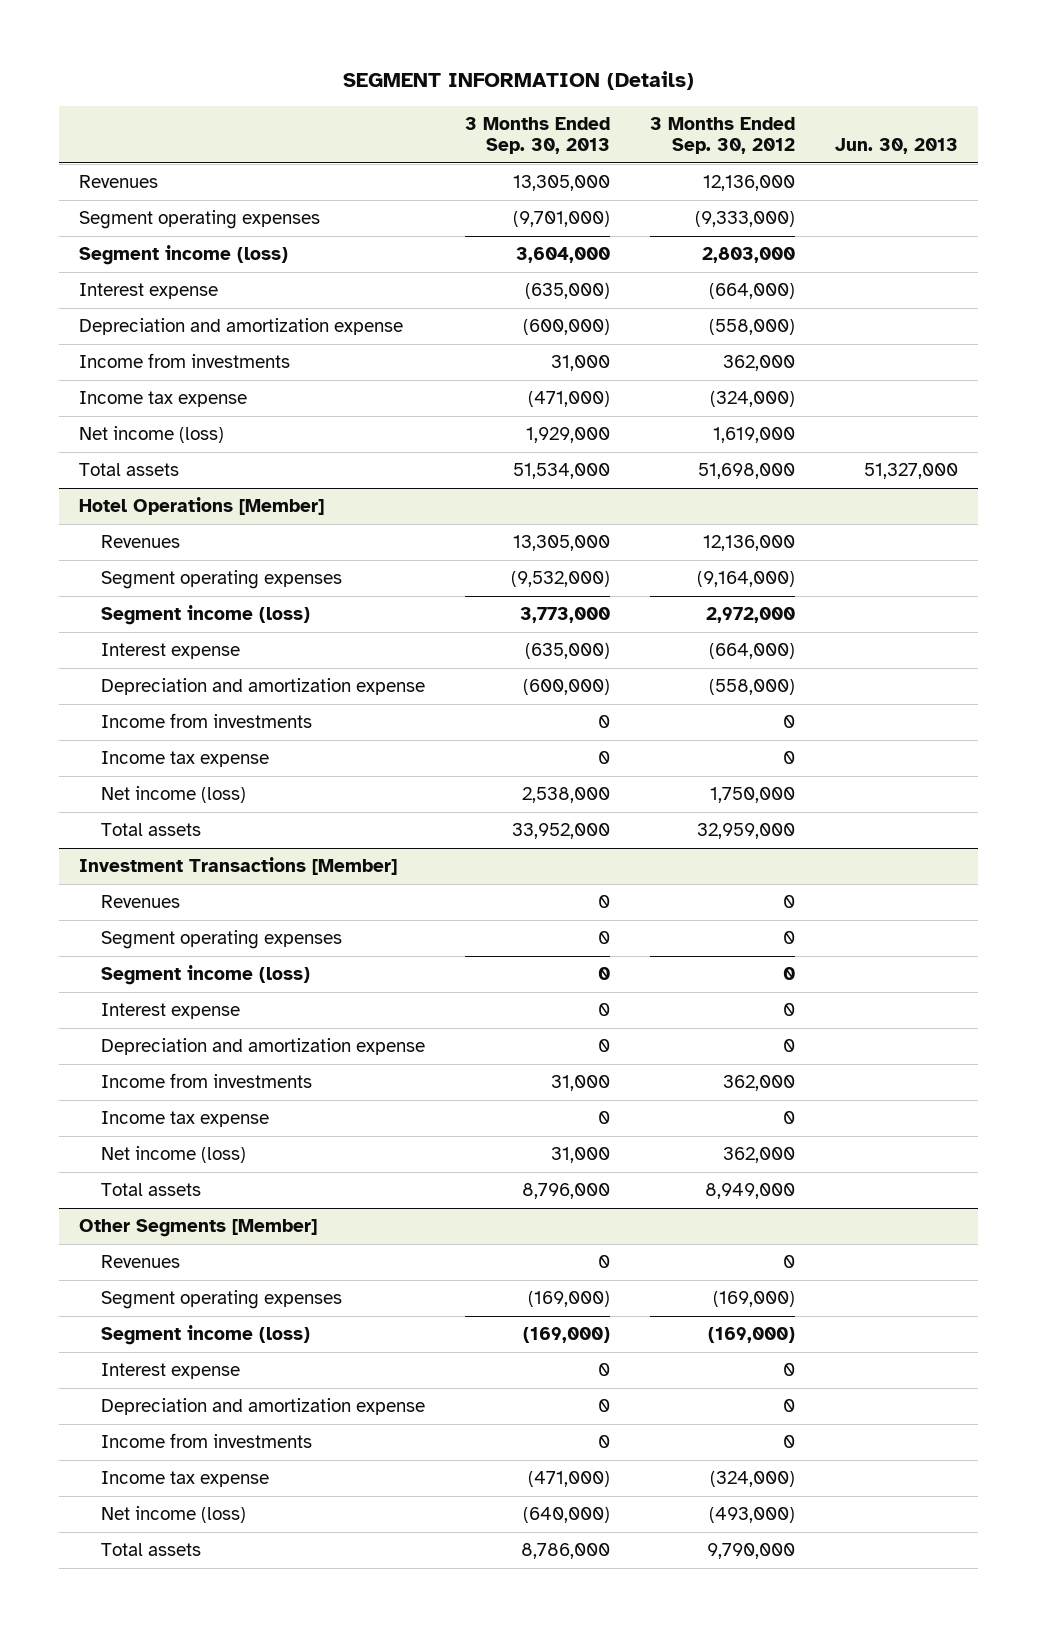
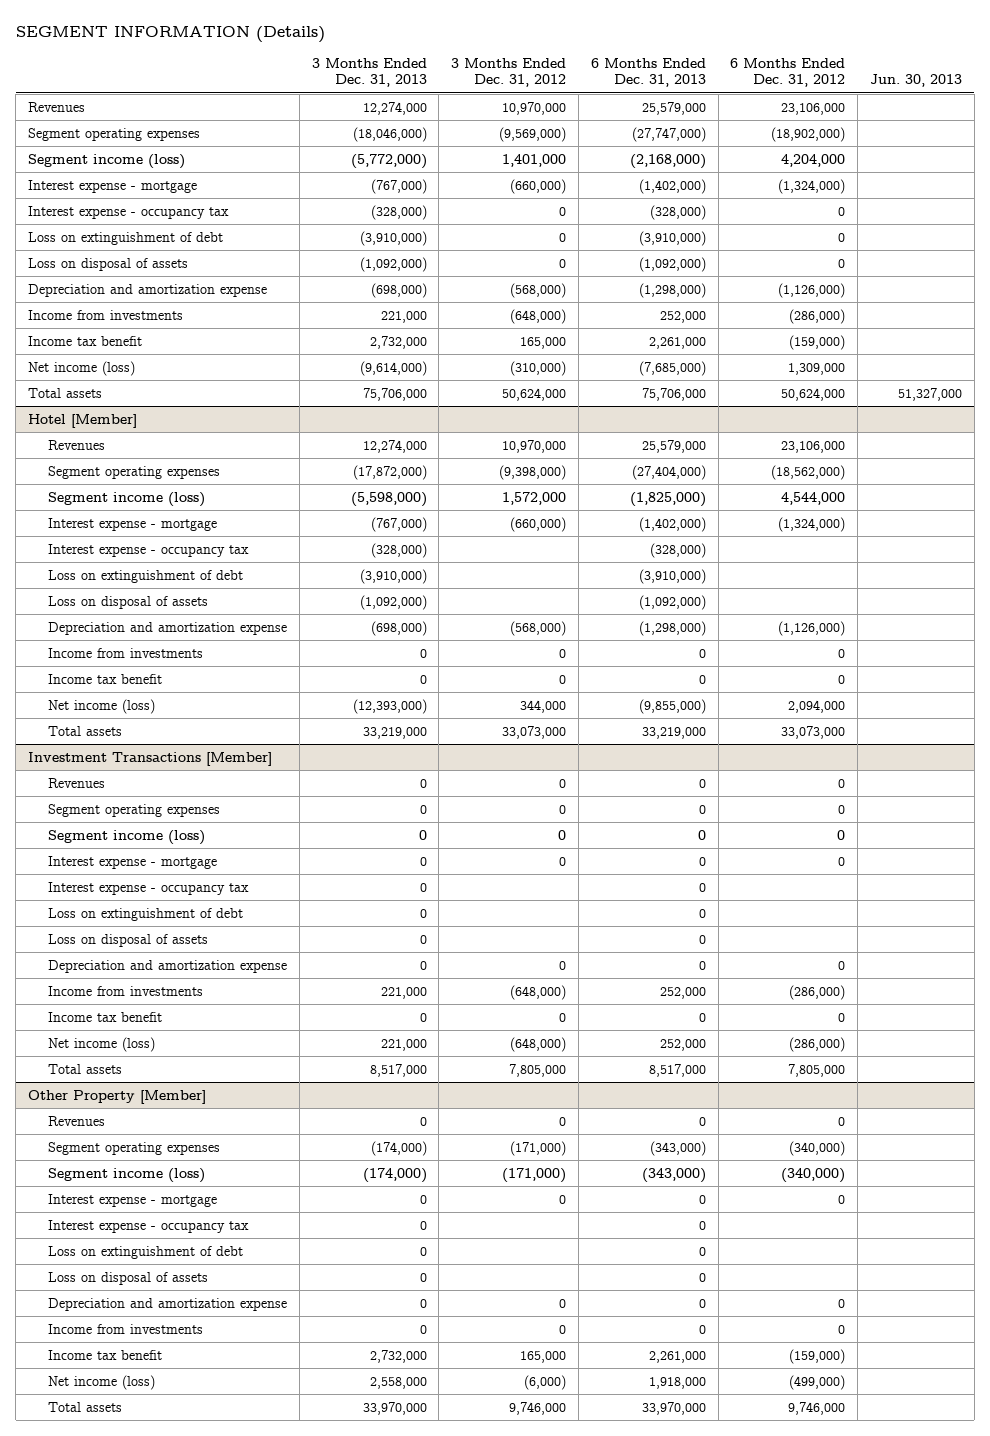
[465,116,611,155] 3 Months Ended Sep. 30, 2013 -> none
[650,116,796,155] 3 Months Ended Sep. 30, 2012 -> none
none -> [311,57,427,88] 3 Months Ended Dec. 31, 2013
none -> [451,57,567,88] 3 Months Ended Dec. 31, 2012
none -> [590,57,706,88] 6 Months Ended Dec. 31, 2013
none -> [730,57,846,88] 6 Months Ended Dec. 31, 2012
[78,283,218,300] Interest expense -> [27,179,197,193] Interest expense - mortgage
none -> [27,205,229,219] Interest expense - occupancy tax
none -> [27,231,223,245] Loss on extinguishment of debt
none -> [27,257,188,271] Loss on disposal of assets
[78,391,247,408] Income tax expense -> [27,335,142,346] Income tax benefit
[78,497,324,516] Hotel Operations [Member] -> [27,413,137,428] Hotel [Member]
[101,643,241,660] Interest expense -> [48,517,218,531] Interest expense - mortgage
none -> [48,543,250,557] Interest expense - occupancy tax
none -> [48,569,244,583] Loss on extinguishment of debt
none -> [48,595,209,609] Loss on disposal of assets
[101,751,270,768] Income tax expense -> [48,673,163,684] Income tax benefit
[101,1003,241,1020] Interest expense -> [48,855,218,869] Interest expense - mortgage
none -> [48,881,250,895] Interest expense - occupancy tax
none -> [48,907,244,921] Loss on extinguishment of debt
none -> [48,933,209,947] Loss on disposal of assets
[101,1111,270,1128] Income tax expense -> [48,1011,163,1022] Income tax benefit
[78,1219,317,1238] Other Segments [Member] -> none
[101,1255,181,1269] Revenues -> none
[101,1290,343,1310] Segment operating expenses -> none
[101,1325,311,1346] Segment income (loss) -> none
[101,1363,241,1380] Interest expense -> none
[101,1398,426,1416] Depreciation and amortization expense -> none
[101,1433,313,1449] Income from investments -> none
[101,1471,270,1488] Income tax expense -> none
[101,1506,247,1524] Net income (loss) -> none
[101,1543,202,1557] Total assets -> none
none -> [27,1089,206,1104] Other Property [Member]
none -> [48,1115,106,1126] Revenues
none -> [48,1141,221,1155] Segment operating expenses
none -> [48,1167,206,1183] Segment income (loss)
none -> [48,1193,218,1207] Interest expense - mortgage
none -> [48,1219,250,1233] Interest expense - occupancy tax
none -> [48,1245,244,1259] Loss on extinguishment of debt
none -> [48,1271,209,1285] Loss on disposal of assets
none -> [48,1297,288,1311] Depreciation and amortization expense
none -> [48,1323,204,1334] Income from investments
none -> [48,1349,163,1360] Income tax benefit
none -> [48,1374,156,1390] Net income (loss)
none -> [48,1401,123,1412] Total assets

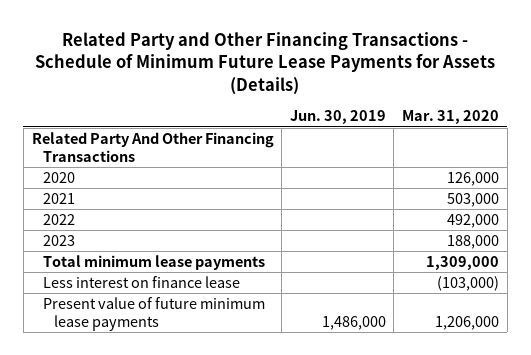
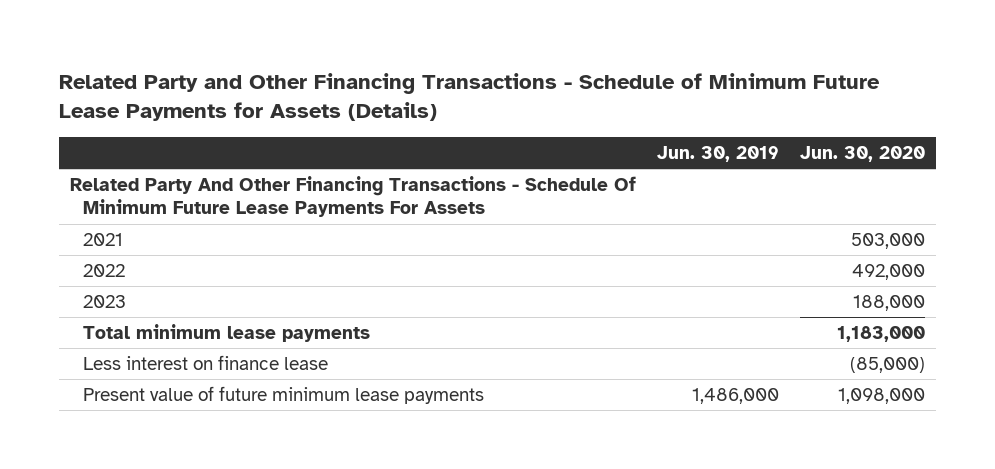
[402,110,500,125] Mar. 31, 2020 -> none
none -> [800,145,926,162] Jun. 30, 2020
[42,171,75,183] 2020 -> none
[31,131,274,162] Related Party And Other Financing Transactions -> [69,176,636,218] Related Party And Other Financing Transactions - Schedule Of Minimum Future Lease Payments For Assets

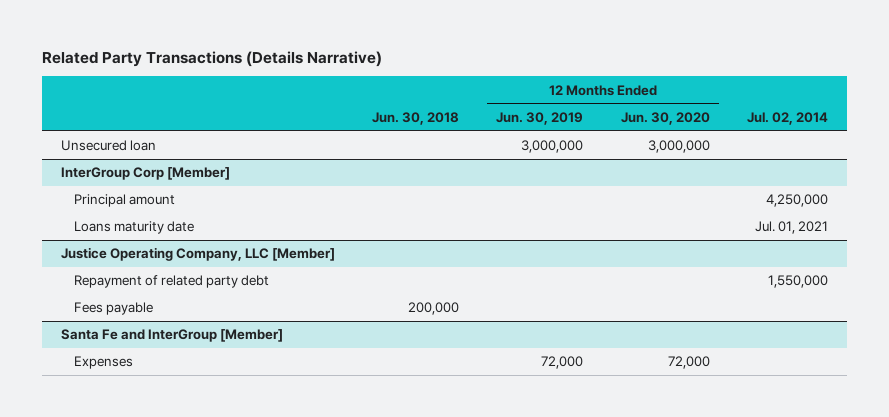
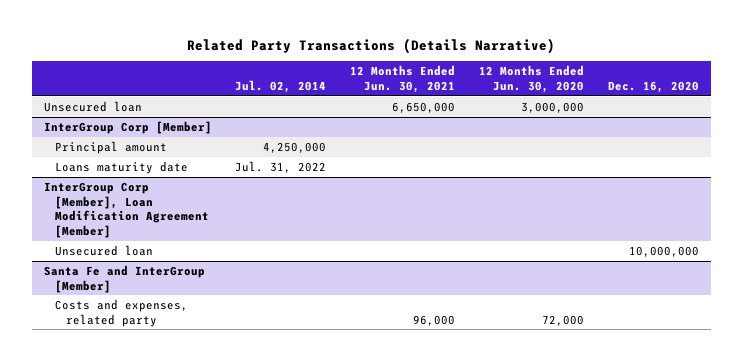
[372,111,460,125] Jun. 30, 2018 -> none
[496,111,584,125] Jun. 30, 2019 -> none
none -> [350,65,456,94] 12 Months Ended Jun. 30, 2021
none -> [608,81,700,94] Dec. 16, 2020
[60,247,335,262] Justice Operating Company, LLC [Member] -> none
[74,275,270,289] Repayment of related party debt -> none
[74,302,154,316] Fees payable -> none
[755,221,829,235] Jul. 01, 2021 -> [235,160,327,173] Jul. 31, 2022
none -> [43,181,210,238] InterGroup Corp [Member], Loan Modification Agreement [Member]
none -> [55,244,154,256] Unsecured loan
[74,356,134,370] Expenses -> [55,298,189,327] Costs and expenses, related party

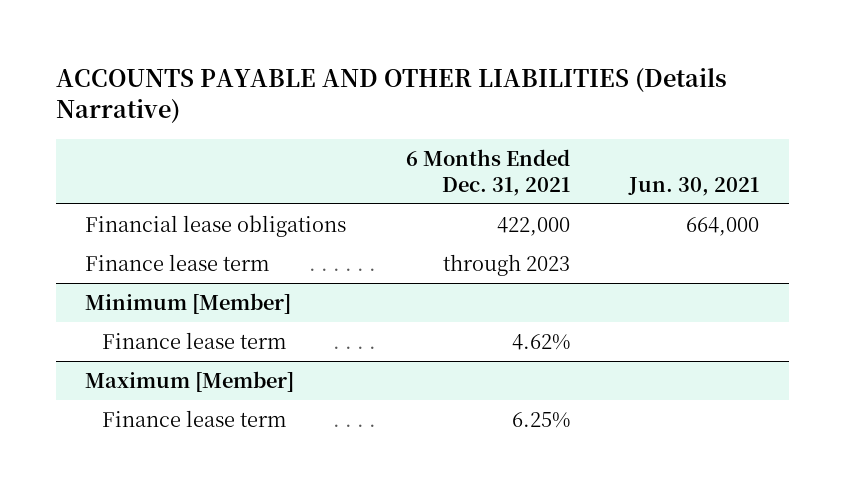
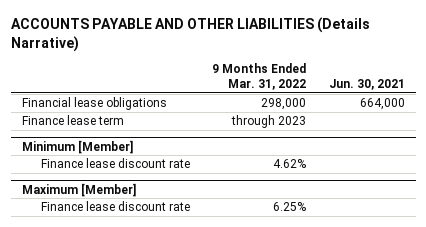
[405,148,570,196] 6 Months Ended Dec. 31, 2021 -> none
none -> [212,63,307,91] 9 Months Ended Mar. 31, 2022
[102,332,287,350] Finance lease term -> [40,158,190,169] Finance lease discount rate
[102,410,287,428] Finance lease term -> [40,201,190,212] Finance lease discount rate

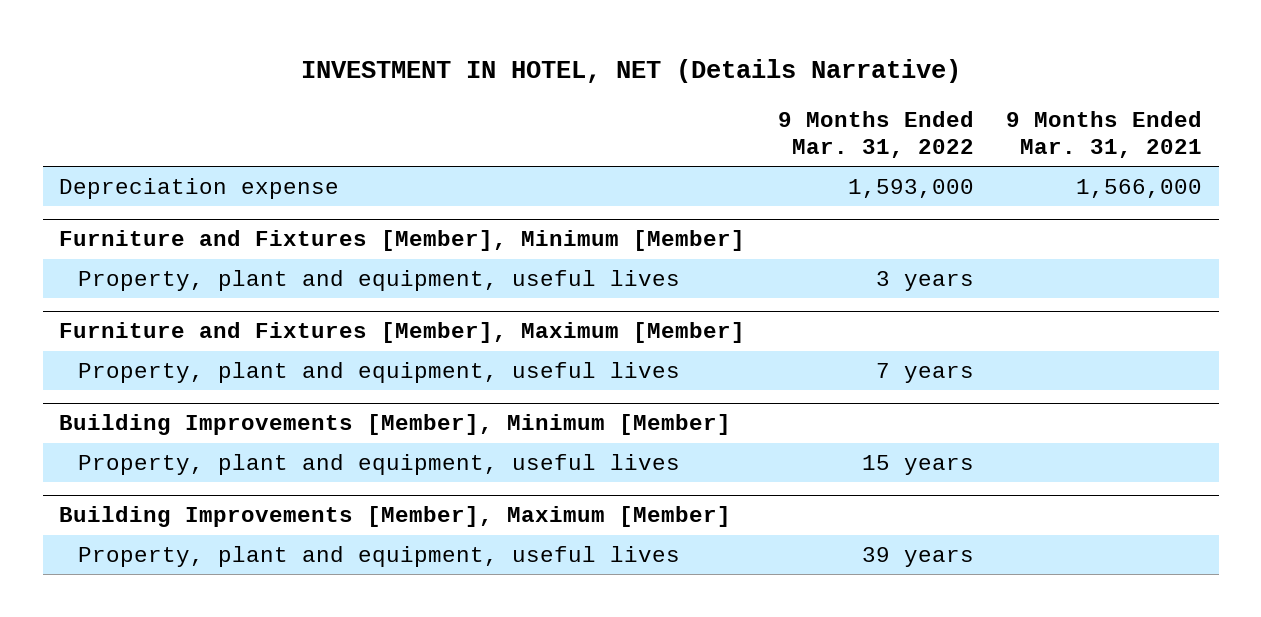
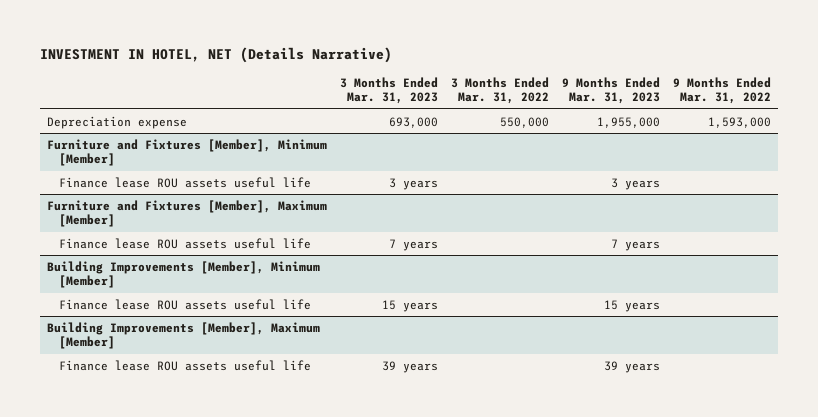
[1006,110,1203,158] 9 Months Ended Mar. 31, 2021 -> none
none -> [339,76,438,105] 3 Months Ended Mar. 31, 2023
none -> [450,76,549,105] 3 Months Ended Mar. 31, 2022
none -> [562,76,661,105] 9 Months Ended Mar. 31, 2023
[77,269,680,291] Property, plant and equipment, useful lives -> none
none -> [58,176,311,188] Finance lease ROU assets useful life
[77,361,680,383] Property, plant and equipment, useful lives -> none
none -> [58,237,311,249] Finance lease ROU assets useful life
[77,453,680,475] Property, plant and equipment, useful lives -> none
none -> [58,298,311,310] Finance lease ROU assets useful life
[77,545,680,567] Property, plant and equipment, useful lives -> none
none -> [58,359,311,371] Finance lease ROU assets useful life

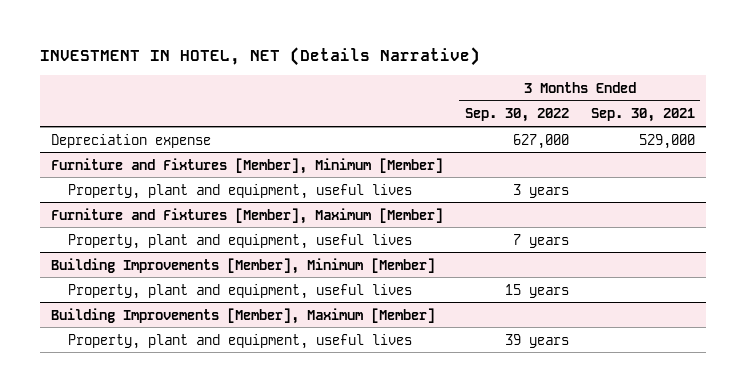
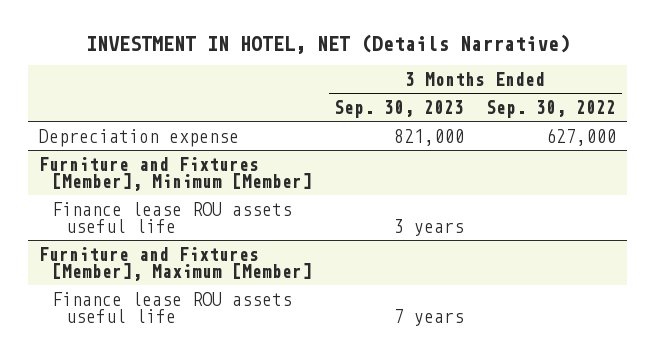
[590,108,695,123] Sep. 30, 2021 -> none
none -> [334,99,465,118] Sep. 30, 2023
[68,183,413,199] Property, plant and equipment, useful lives -> none
none -> [52,201,293,234] Finance lease ROU assets useful life
[68,233,413,249] Property, plant and equipment, useful lives -> none
[50,257,435,274] Building Improvements [Member], Minimum [Member] -> none
[68,283,413,299] Property, plant and equipment, useful lives -> none
[50,307,435,324] Building Improvements [Member], Maximum [Member] -> none
[68,333,413,349] Property, plant and equipment, useful lives -> none
none -> [52,291,293,324] Finance lease ROU assets useful life

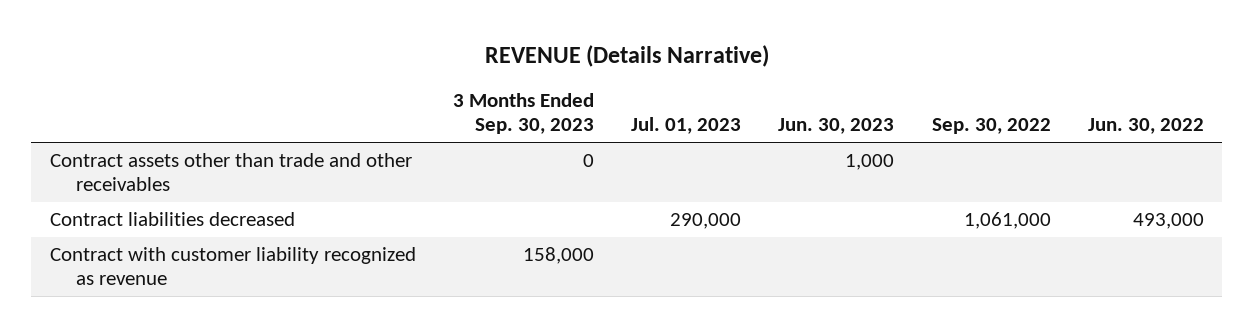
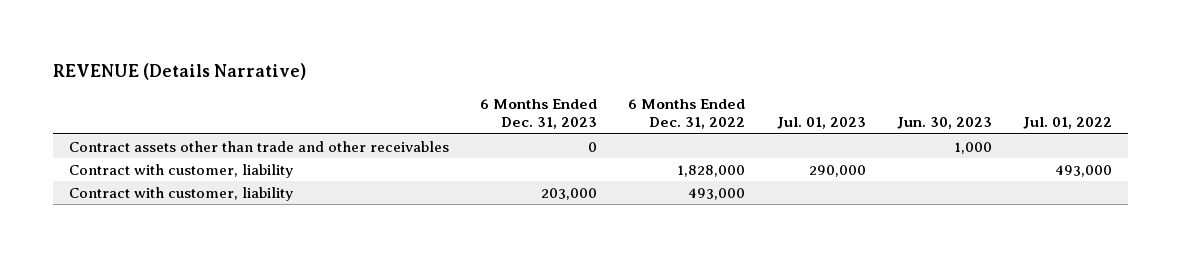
[452,93,594,135] 3 Months Ended Sep. 30, 2023 -> none
[931,118,1051,135] Sep. 30, 2022 -> none
[1087,118,1204,135] Jun. 30, 2022 -> none
none -> [480,99,598,130] 6 Months Ended Dec. 31, 2023
none -> [628,99,746,130] 6 Months Ended Dec. 31, 2022
none -> [1023,117,1113,130] Jul. 01, 2022
[49,212,295,227] Contract liabilities decreased -> [68,163,293,178] Contract with customer, liability
[49,247,416,286] Contract with customer liability recognized as revenue -> [68,186,293,201] Contract with customer, liability

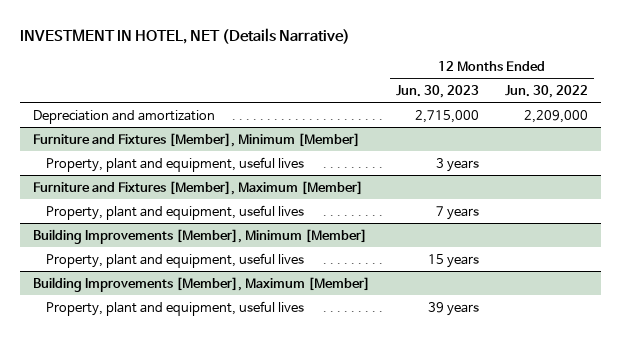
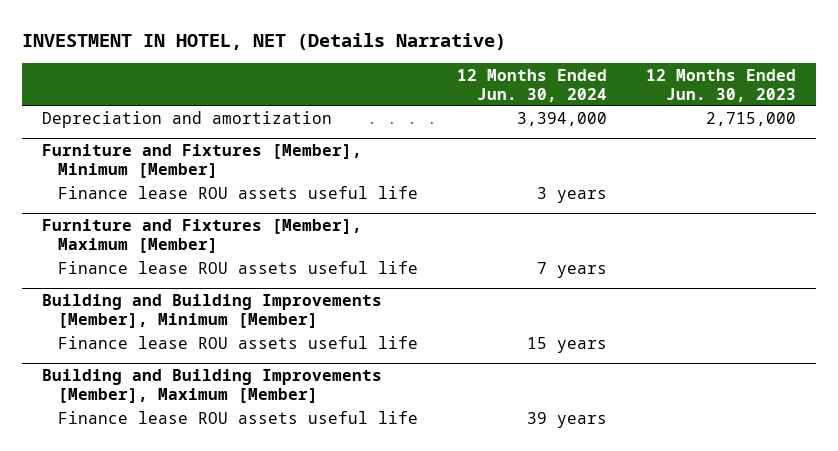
[504,84,588,98] Jun. 30, 2022 -> none
none -> [456,68,607,102] 12 Months Ended Jun. 30, 2024
[45,156,304,172] Property, plant and equipment, useful lives -> none
none -> [57,185,418,199] Finance lease ROU assets useful life
[45,204,304,220] Property, plant and equipment, useful lives -> none
[45,252,304,268] Property, plant and equipment, useful lives -> none
[45,300,304,316] Property, plant and equipment, useful lives -> none
none -> [57,260,418,274] Finance lease ROU assets useful life
[33,228,368,244] Building Improvements [Member], Minimum [Member] -> [41,293,382,328] Building and Building Improvements [Member], Minimum [Member]
none -> [57,335,418,349] Finance lease ROU assets useful life
[33,276,371,292] Building Improvements [Member], Maximum [Member] -> [41,368,382,403] Building and Building Improvements [Member], Maximum [Member]
none -> [57,410,418,424] Finance lease ROU assets useful life

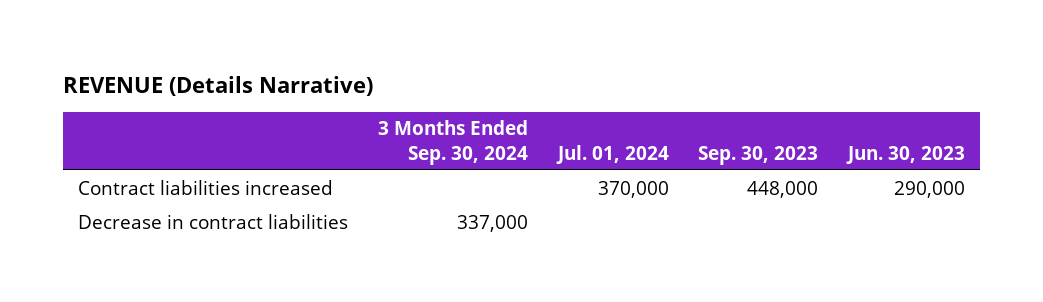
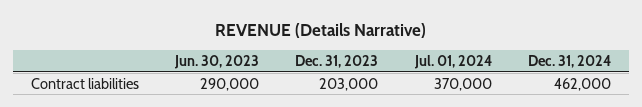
[377,120,528,165] 3 Months Ended Sep. 30, 2024 -> none
[698,145,819,165] Sep. 30, 2023 -> none
none -> [295,54,379,68] Dec. 31, 2023
none -> [527,54,611,68] Dec. 31, 2024
[78,213,349,229] Decrease in contract liabilities -> none
[78,179,334,195] Contract liabilities increased -> [30,77,139,89] Contract liabilities

